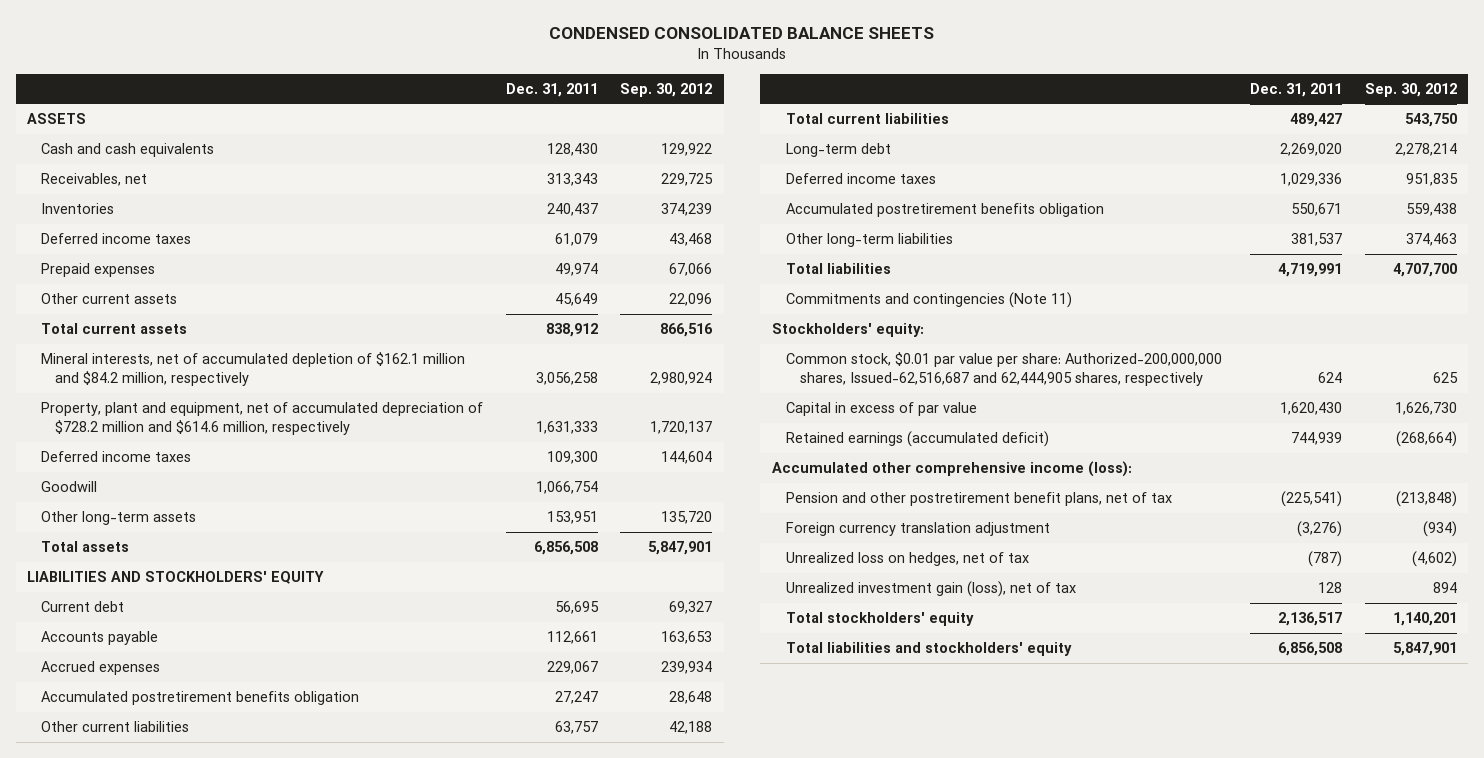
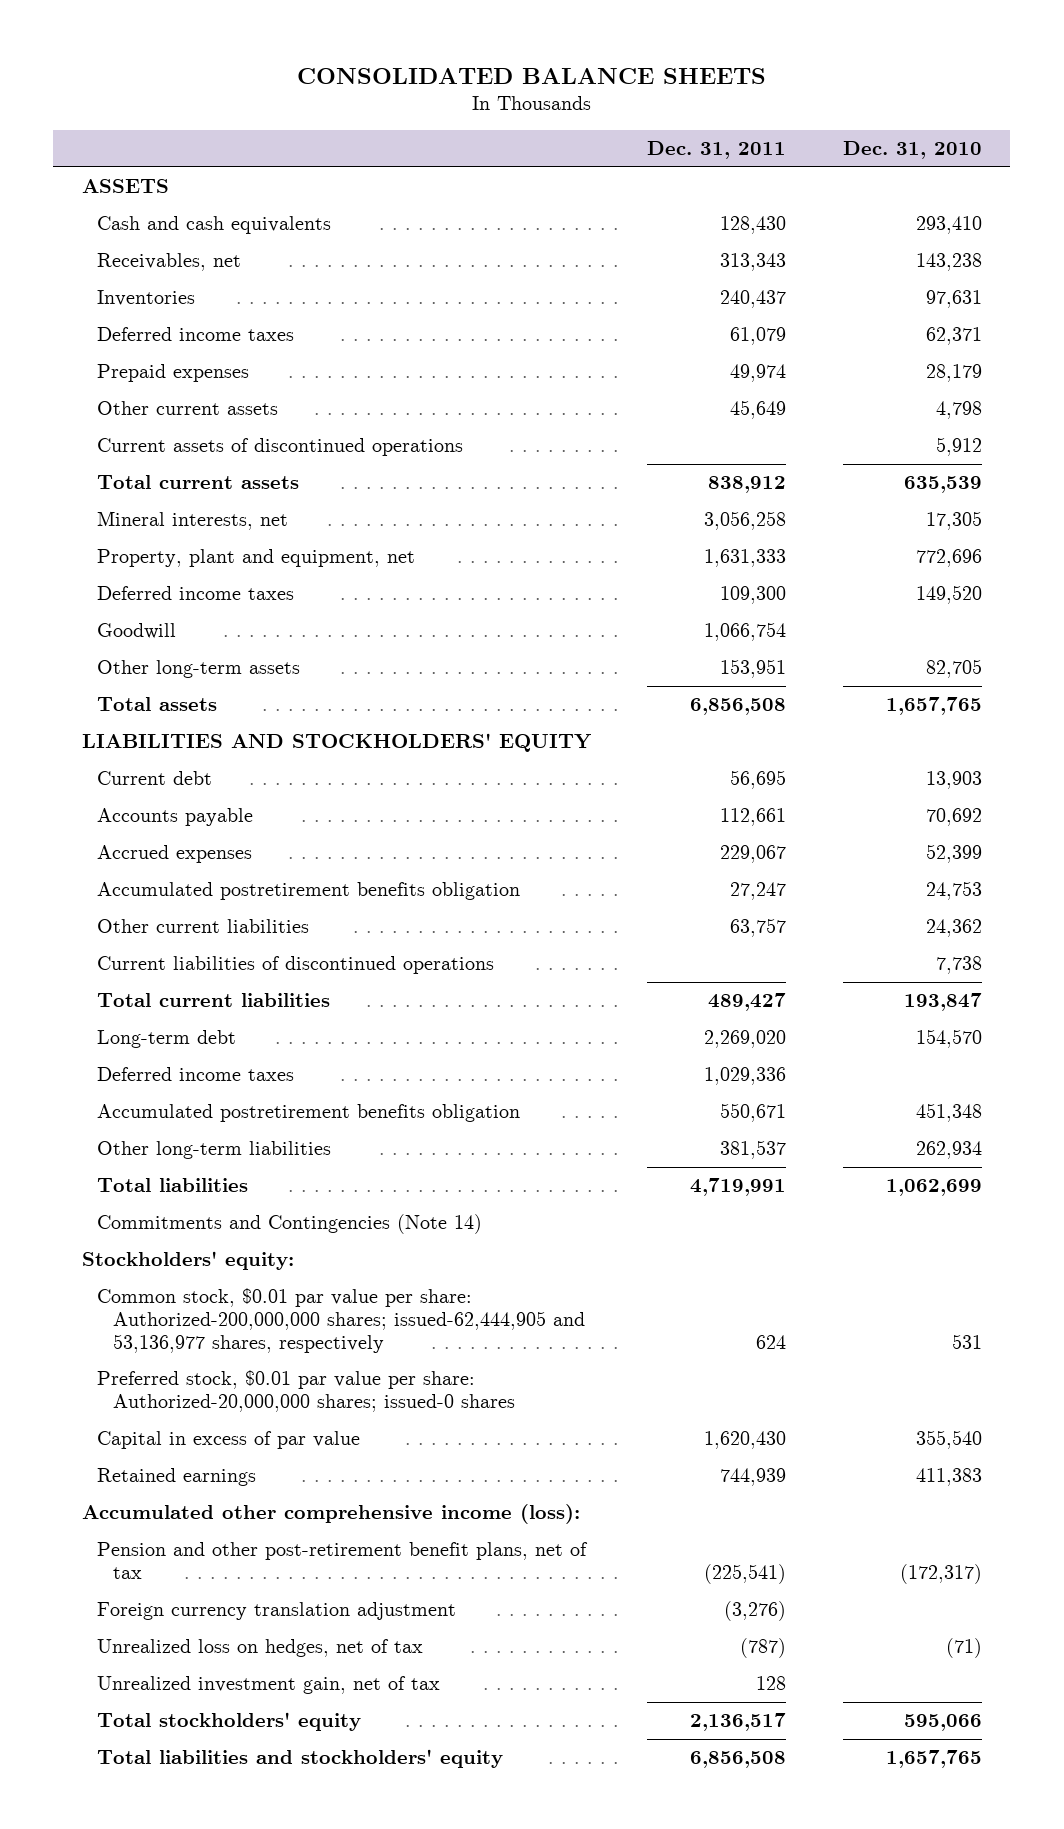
[549,26,935,39] CONDENSED CONSOLIDATED BALANCE SHEETS -> [296,67,766,84] CONSOLIDATED BALANCE SHEETS
[620,82,713,97] Sep. 30, 2012 -> none
none -> [843,140,983,159] Dec. 31, 2010
none -> [97,438,464,457] Current assets of discontinued operations
[41,352,466,387] Mineral interests, net of accumulated depletion of $162.1 million and $84.2 million, respectively -> [97,511,289,531] Mineral interests, net
[41,402,484,436] Property, plant and equipment, net of accumulated depreciation of $728.2 million and $614.6 million, respectively -> [97,549,416,568] Property, plant and equipment, net
none -> [97,956,495,975] Current liabilities of discontinued operations
[785,292,1072,309] Commitments and contingencies (Note 11) -> [97,1214,483,1235] Commitments and Contingencies (Note 14)
[785,352,1222,387] Common stock, $0.01 par value per share: Authorized-200,000,000 shares, Issued-62,516,687 and 62,444,905 shares, respectively -> [97,1288,586,1353] Common stock, $0.01 par value per share: Authorized-200,000,000 shares; issued-62,444,905 and 53,136,977 shares, respectively
none -> [97,1370,516,1412] Preferred stock, $0.01 par value per share: Authorized-20,000,000 shares; issued-0 shares
[785,431,1049,448] Retained earnings (accumulated deficit) -> [97,1468,257,1487] Retained earnings
[785,492,1172,507] Pension and other postretirement benefit plans, net of tax -> [97,1542,589,1579] Pension and other post-retirement benefit plans, net of tax
[785,581,1076,598] Unrealized investment gain (loss), net of tax -> [97,1676,441,1695] Unrealized investment gain, net of tax

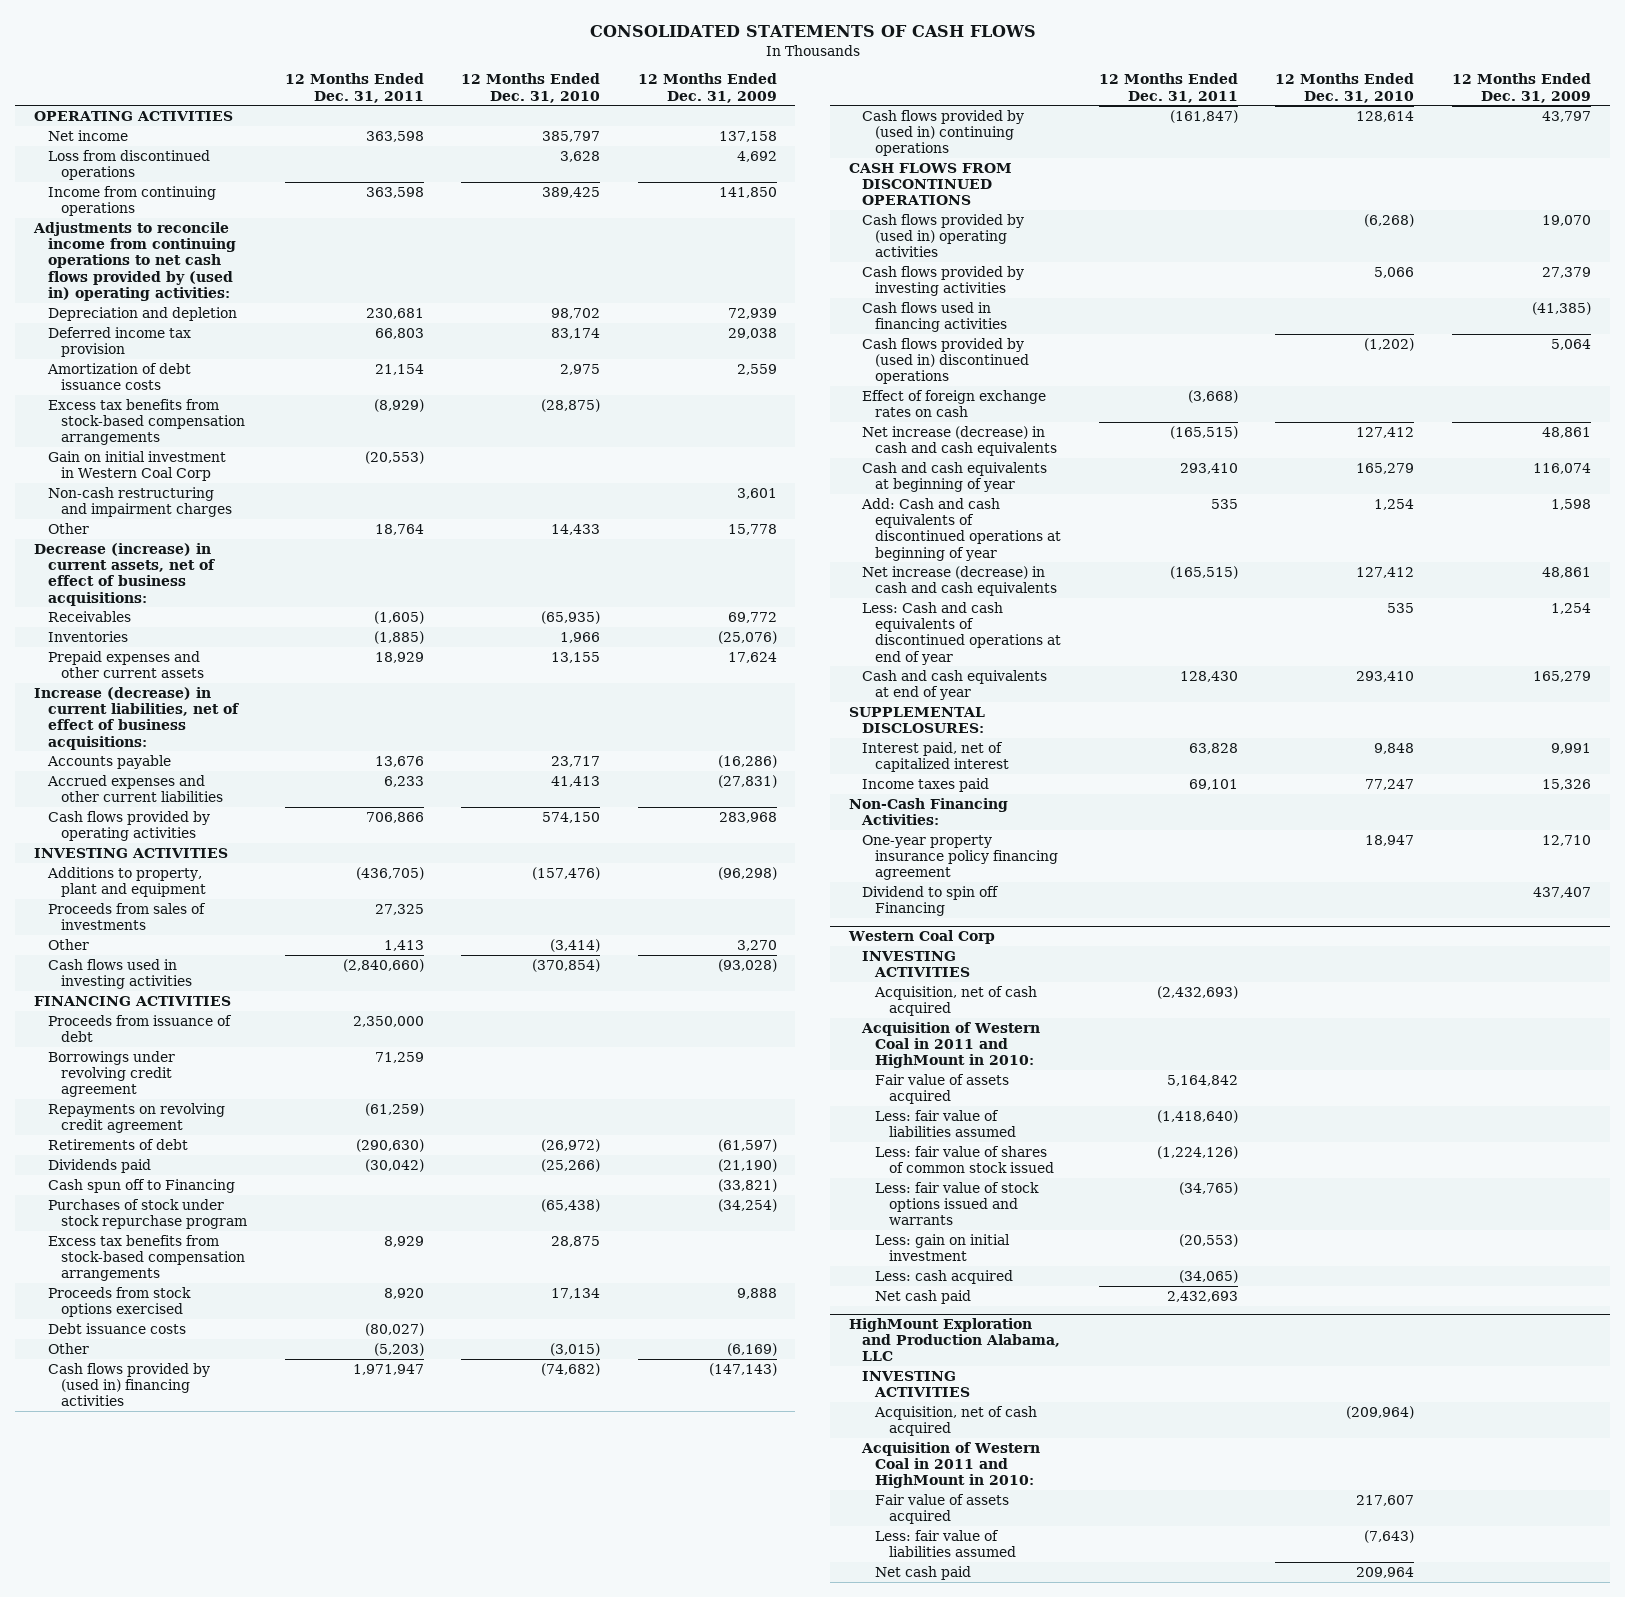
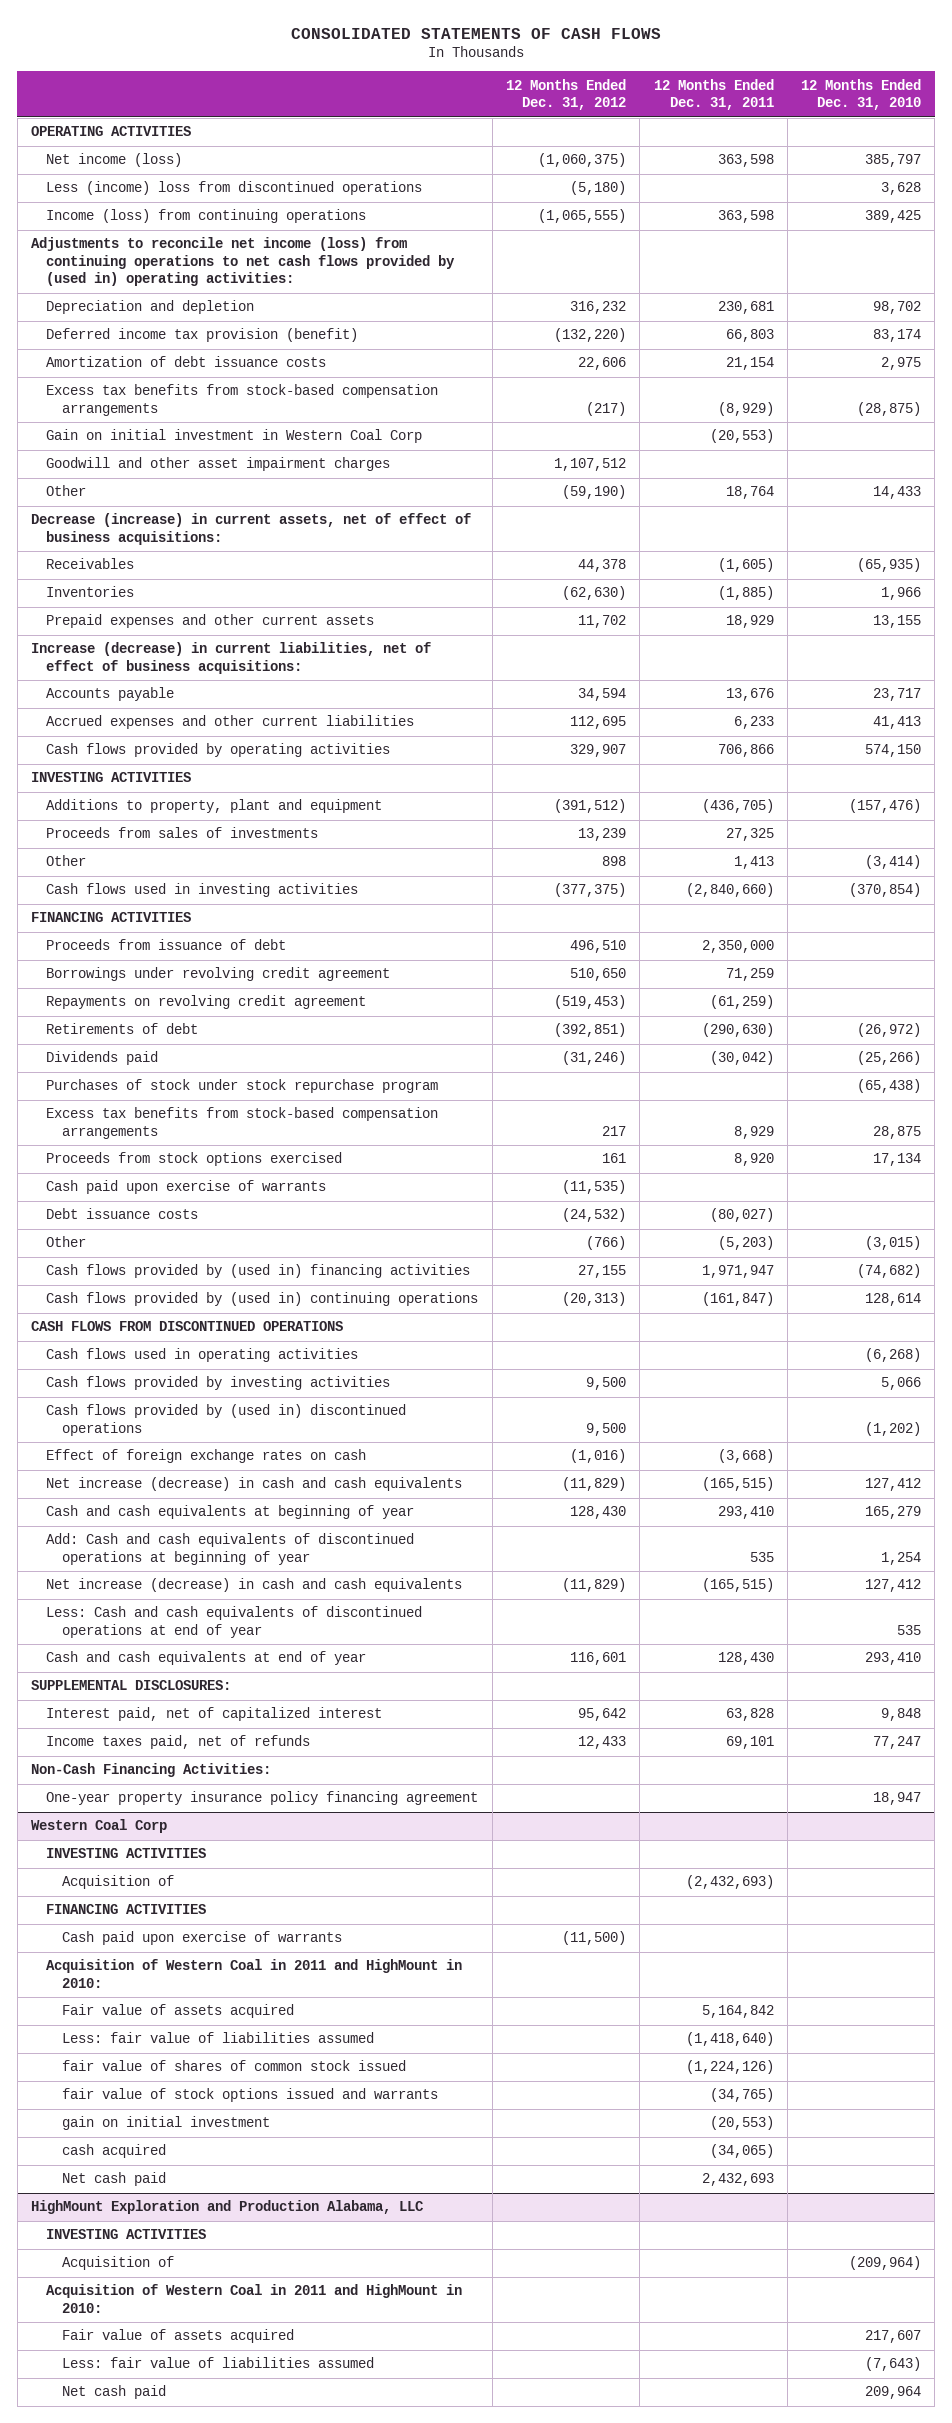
[637,73,777,103] 12 Months Ended Dec. 31, 2009 -> none
none -> [506,78,627,111] 12 Months Ended Dec. 31, 2012
[47,129,128,141] Net income -> [46,153,183,168] Net income (loss)
[47,149,210,181] Loss from discontinued operations -> [46,181,423,196] Less (income) loss from discontinued operations
[47,185,216,217] Income from continuing operations -> [46,209,367,224] Income (loss) from continuing operations
[33,221,236,301] Adjustments to reconcile income from continuing operations to net cash flows provided by (used in) operating activities: -> [31,237,456,287] Adjustments to reconcile net income (loss) from continuing operations to net cash flows provided by (used in) operating activities:
[47,326,191,358] Deferred income tax provision -> [46,328,359,343] Deferred income tax provision (benefit)
[47,486,233,518] Non-cash restructuring and impairment charges -> none
none -> [46,457,391,472] Goodwill and other asset impairment charges
[47,1178,235,1193] Cash spun off to Financing -> none
none -> [46,1180,327,1195] Cash paid upon exercise of warrants
[862,213,1025,258] Cash flows provided by (used in) operating activities -> [46,1348,359,1363] Cash flows used in operating activities
[862,301,1008,333] Cash flows used in financing activities -> none
[862,777,990,792] Income taxes paid -> [46,1735,311,1750] Income taxes paid, net of refunds
[862,885,1000,917] Dividend to spin off Financing -> none
[874,985,1038,1017] Acquisition, net of cash acquired -> [61,1875,174,1890] Acquisition of
none -> [46,1904,207,1915] FINANCING ACTIVITIES
none -> [61,1931,342,1946] Cash paid upon exercise of warrants
[875,1145,1054,1174] Less: fair value of shares of common stock issued -> [61,2060,406,2072] fair value of shares of common stock issued
[875,1181,1040,1226] Less: fair value of stock options issued and warrants -> [61,2088,438,2103] fair value of stock options issued and warrants
[875,1233,1011,1262] Less: gain on initial investment -> [61,2116,270,2131] gain on initial investment
[875,1269,1014,1284] Less: cash acquired -> [61,2144,166,2159] cash acquired
[874,1405,1038,1437] Acquisition, net of cash acquired -> [61,2256,174,2271] Acquisition of

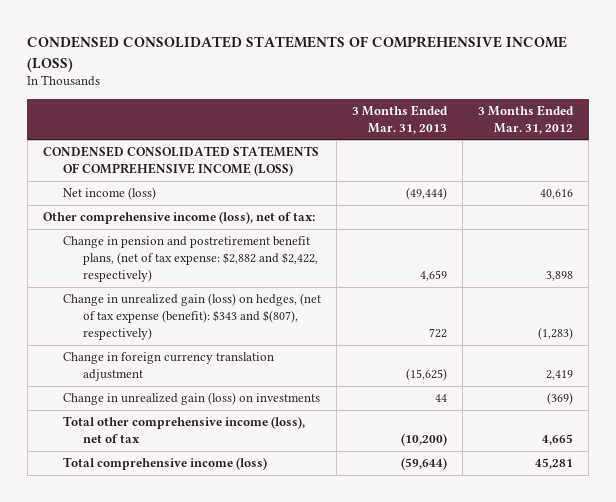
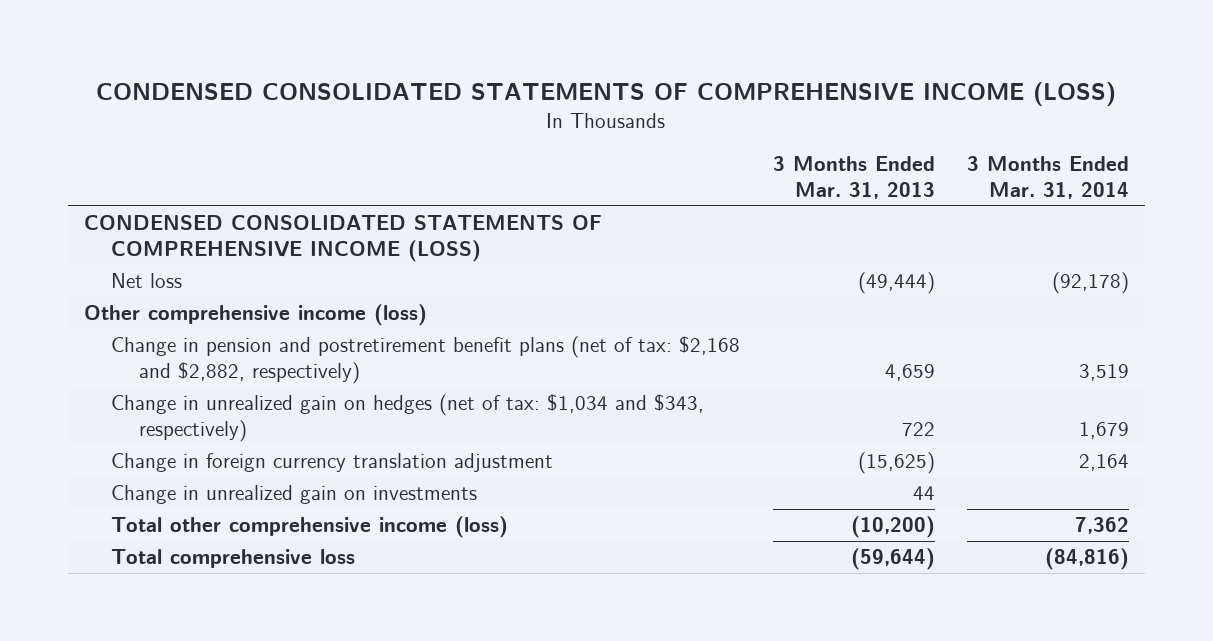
[478,104,575,134] 3 Months Ended Mar. 31, 2012 -> none
none -> [966,156,1129,200] 3 Months Ended Mar. 31, 2014
[63,187,157,201] Net income (loss) -> [111,273,183,289] Net loss
[42,211,315,225] Other comprehensive income (loss), net of tax: -> [83,304,427,327] Other comprehensive income (loss)
[63,236,319,282] Change in pension and postretirement benefit plans, (net of tax expense: $2,882 and $2,422, respectively) -> [111,336,741,385] Change in pension and postretirement benefit plans (net of tax: $2,168 and $2,882, respectively)
[63,293,322,340] Change in unrealized gain (loss) on hedges, (net of tax expense (benefit): $343 and $(807), respectively) -> [111,394,705,443] Change in unrealized gain on hedges (net of tax: $1,034 and $343, respectively)
[63,392,321,406] Change in unrealized gain (loss) on investments -> [111,485,478,505] Change in unrealized gain on investments
[63,416,306,444] Total other comprehensive income (loss), net of tax -> [111,516,509,539] Total other comprehensive income (loss)
[63,457,268,471] Total comprehensive income (loss) -> [111,549,356,569] Total comprehensive loss

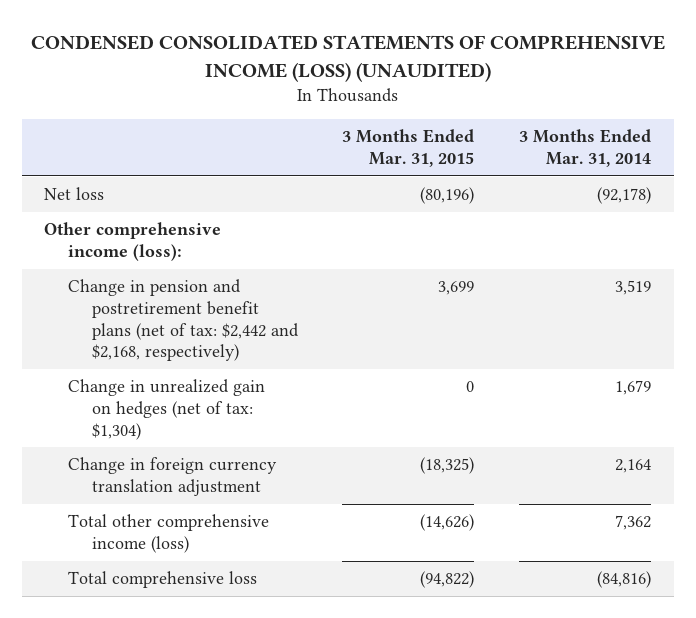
[96,81,1117,106] CONDENSED CONSOLIDATED STATEMENTS OF COMPREHENSIVE INCOME (LOSS) -> [30,35,665,83] CONDENSED CONSOLIDATED STATEMENTS OF COMPREHENSIVE INCOME (LOSS) (UNAUDITED)
[772,156,935,200] 3 Months Ended Mar. 31, 2013 -> none
none -> [342,129,475,167] 3 Months Ended Mar. 31, 2015
[83,215,602,263] CONDENSED CONSOLIDATED STATEMENTS OF COMPREHENSIVE INCOME (LOSS) -> none
[83,304,427,327] Other comprehensive income (loss) -> [44,222,222,261] Other comprehensive income (loss):
[111,336,741,385] Change in pension and postretirement benefit plans (net of tax: $2,168 and $2,882, respectively) -> [67,279,299,362] Change in pension and postretirement benefit plans (net of tax: $2,442 and $2,168, respectively)
[111,394,705,443] Change in unrealized gain on hedges (net of tax: $1,034 and $343, respectively) -> [67,379,265,440] Change in unrealized gain on hedges (net of tax: $1,304)
[111,485,478,505] Change in unrealized gain on investments -> none

